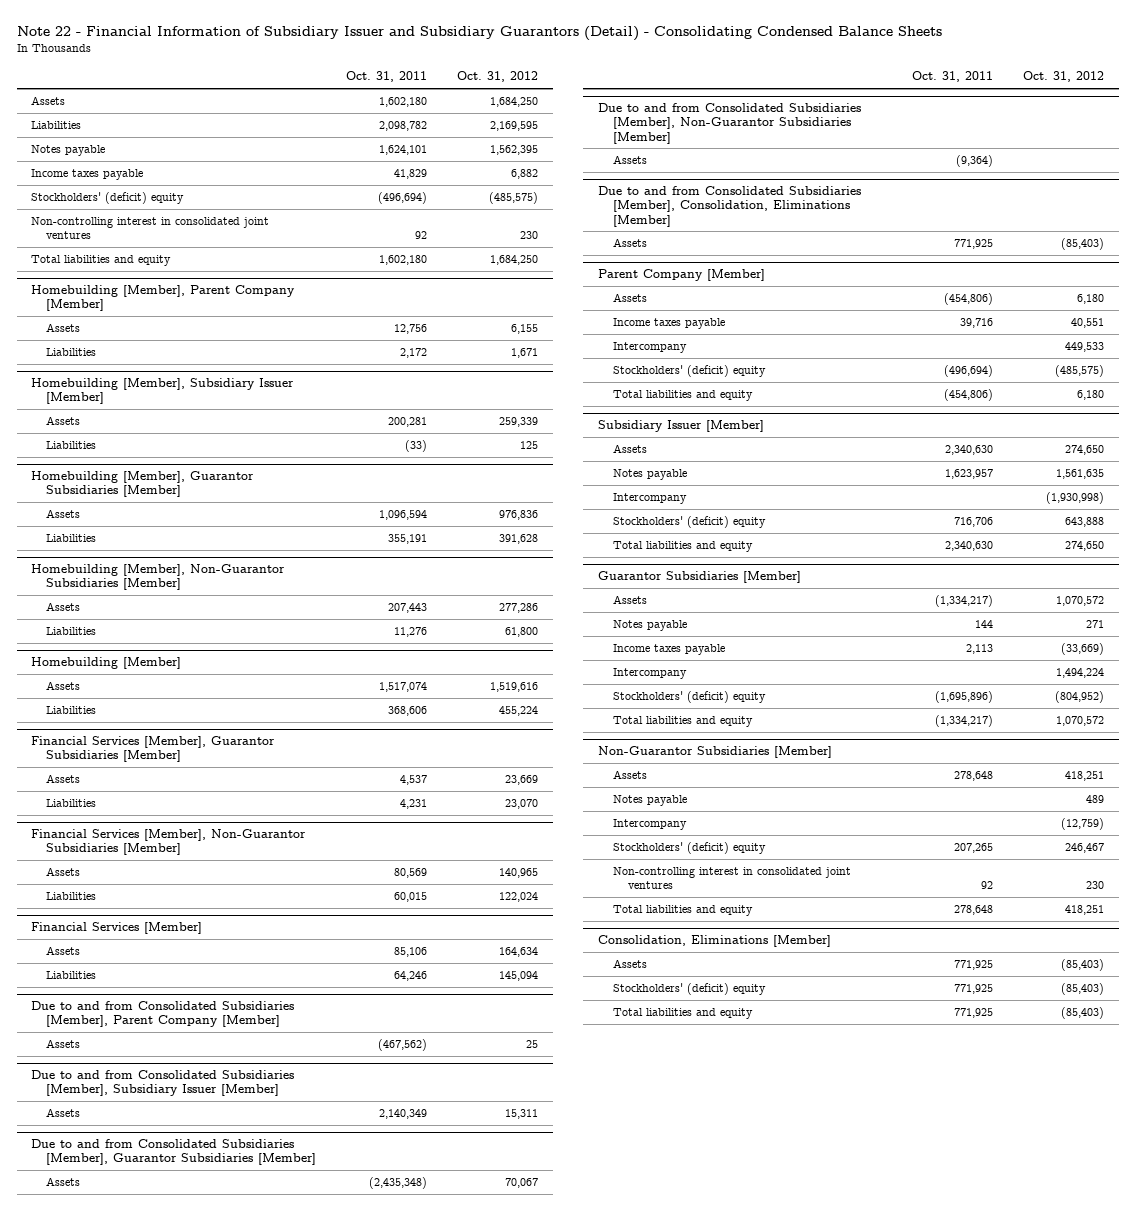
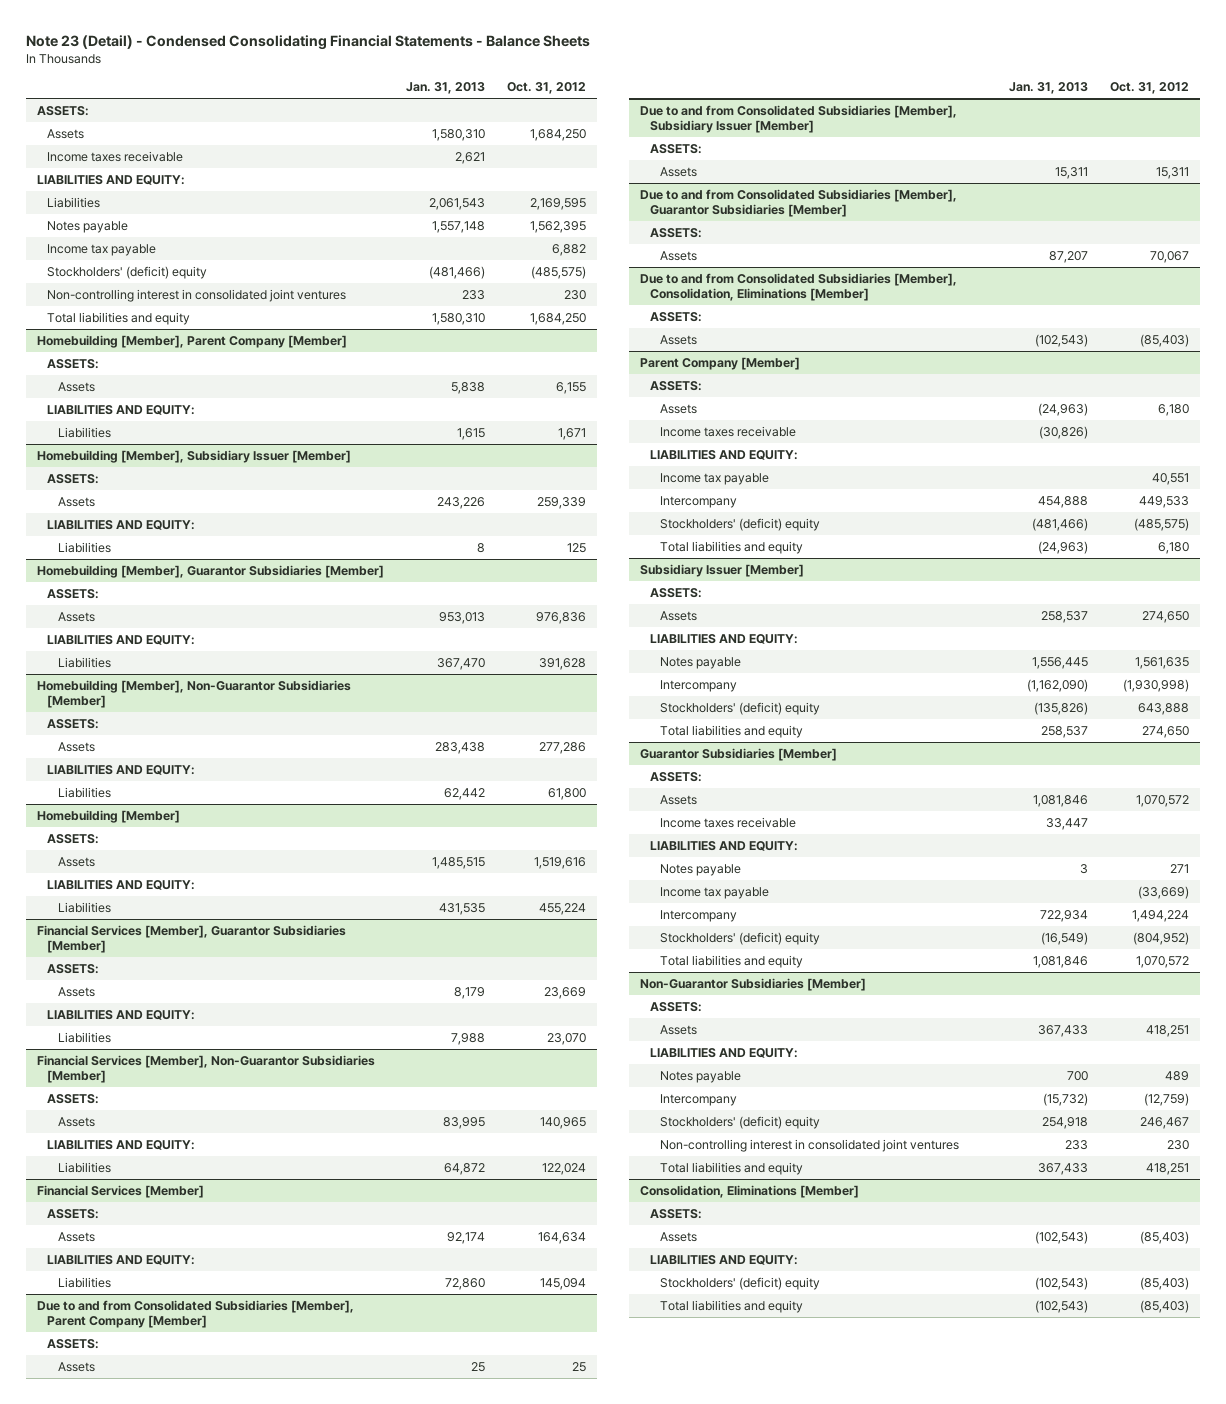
[16,25,942,41] Note 22 - Financial Information of Subsidiary Issuer and Subsidiary Guarantors (Detail) - Consolidating Condensed Balance Sheets -> [26,34,591,50] Note 23 (Detail) - Condensed Consolidating Financial Statements - Balance Sheets
[345,71,427,83] Oct. 31, 2011 -> none
none -> [406,82,486,95] Jan. 31, 2013
none -> [37,105,90,116] ASSETS:
none -> [47,150,184,162] Income taxes receivable
none -> [37,174,186,185] LIABILITIES AND EQUITY:
[31,169,144,181] Income taxes payable -> [47,243,157,256] Income tax payable
none -> [47,358,100,369] ASSETS:
none -> [47,404,196,415] LIABILITIES AND EQUITY:
none -> [47,473,100,484] ASSETS:
none -> [47,519,196,530] LIABILITIES AND EQUITY:
none -> [47,588,100,599] ASSETS:
none -> [47,634,196,645] LIABILITIES AND EQUITY:
none -> [47,718,100,729] ASSETS:
none -> [47,764,196,775] LIABILITIES AND EQUITY:
none -> [47,833,100,844] ASSETS:
none -> [47,879,196,890] LIABILITIES AND EQUITY:
none -> [47,963,100,974] ASSETS:
none -> [47,1009,196,1020] LIABILITIES AND EQUITY:
none -> [47,1093,100,1104] ASSETS:
none -> [47,1139,196,1150] LIABILITIES AND EQUITY:
none -> [47,1208,100,1219] ASSETS:
none -> [47,1254,196,1265] LIABILITIES AND EQUITY:
none -> [47,1338,100,1349] ASSETS:
none -> [650,143,703,154] ASSETS:
none -> [650,227,703,238] ASSETS:
[597,103,861,144] Due to and from Consolidated Subsidiaries [Member], Non-Guarantor Subsidiaries [Member] -> none
[612,155,647,165] Assets -> none
none -> [650,311,703,322] ASSETS:
none -> [650,380,703,391] ASSETS:
none -> [660,425,797,437] Income taxes receivable
none -> [650,449,799,460] LIABILITIES AND EQUITY:
[612,318,725,330] Income taxes payable -> [660,472,770,485] Income tax payable
none -> [650,587,703,598] ASSETS:
none -> [650,633,799,644] LIABILITIES AND EQUITY:
none -> [650,771,703,782] ASSETS:
none -> [660,816,797,828] Income taxes receivable
none -> [650,840,799,851] LIABILITIES AND EQUITY:
[612,644,725,656] Income taxes payable -> [660,886,770,899] Income tax payable
none -> [650,1001,703,1012] ASSETS:
none -> [650,1047,799,1058] LIABILITIES AND EQUITY:
none -> [650,1208,703,1219] ASSETS:
none -> [650,1254,799,1265] LIABILITIES AND EQUITY:

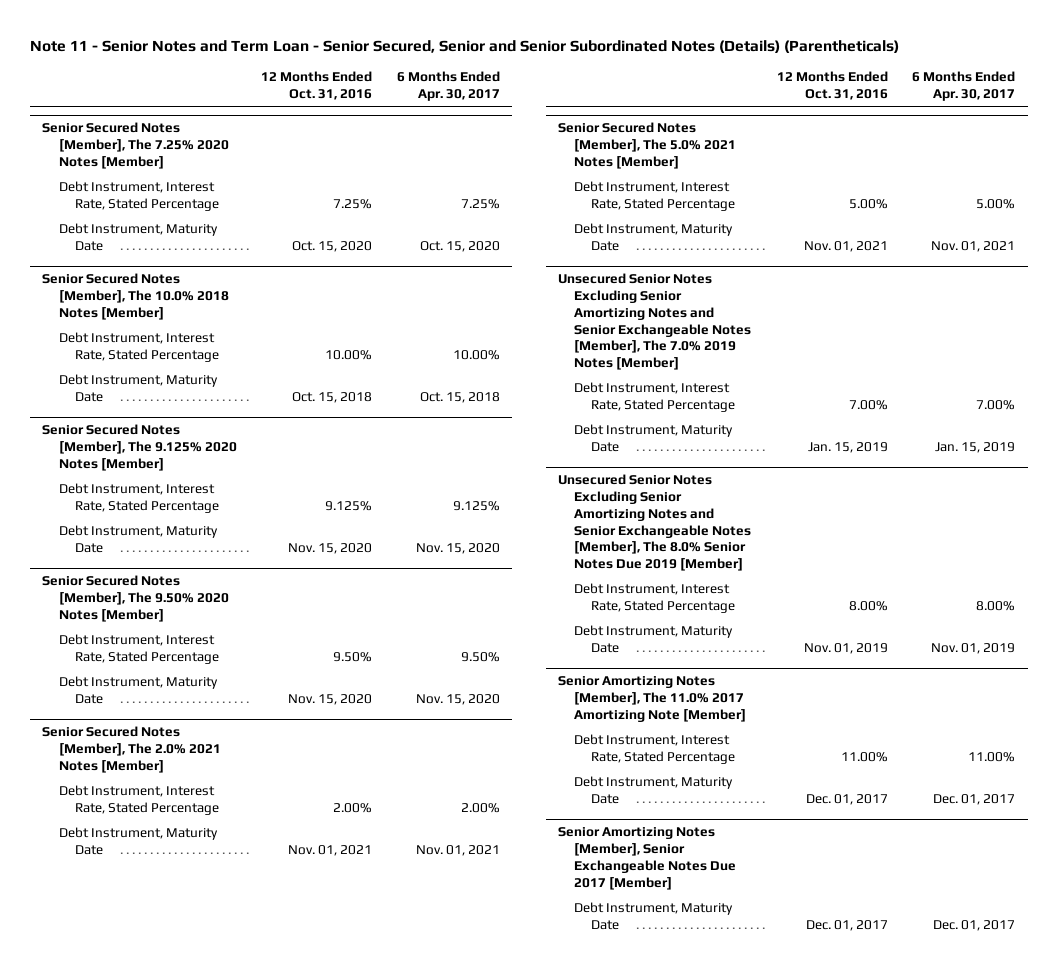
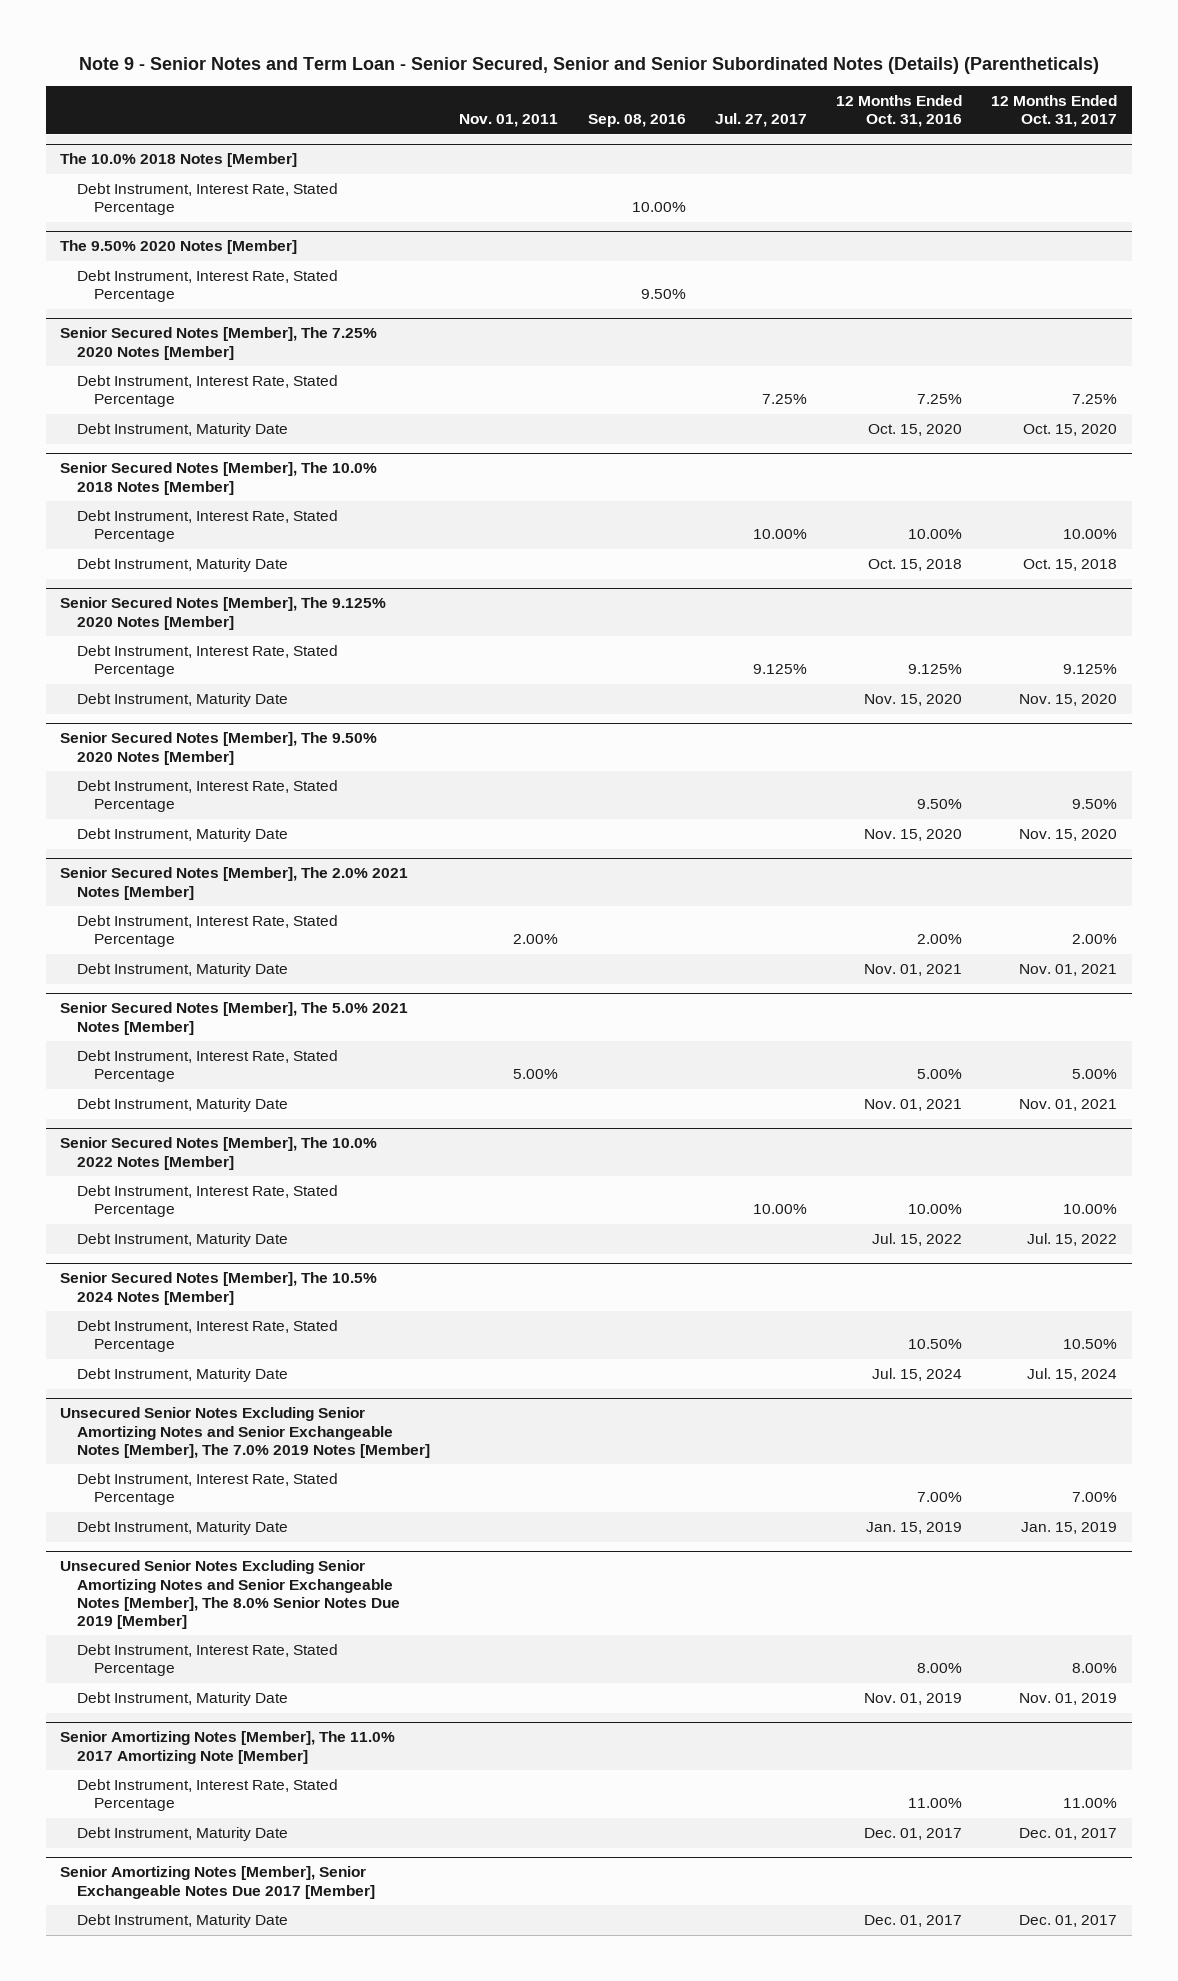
[30,39,900,53] Note 11 - Senior Notes and Term Loan - Senior Secured, Senior and Senior Subordinated Notes (Details) (Parentheticals) -> [78,57,1099,75] Note 9 - Senior Notes and Term Loan - Senior Secured, Senior and Senior Subordinated Notes (Details) (Parentheticals)
[396,71,500,102] 6 Months Ended Apr. 30, 2017 -> none
none -> [459,114,559,128] Nov. 01, 2011
none -> [587,114,686,128] Sep. 08, 2016
none -> [714,113,807,128] Jul. 27, 2017
none -> [991,95,1118,128] 12 Months Ended Oct. 31, 2017
none -> [60,153,298,168] The 10.0% 2018 Notes [Member]
none -> [77,183,339,216] Debt Instrument, Interest Rate, Stated Percentage
none -> [60,240,298,255] The 9.50% 2020 Notes [Member]
none -> [77,270,339,303] Debt Instrument, Interest Rate, Stated Percentage
none -> [60,1137,378,1170] Senior Secured Notes [Member], The 10.0% 2022 Notes [Member]
none -> [77,1185,339,1218] Debt Instrument, Interest Rate, Stated Percentage
none -> [77,1233,289,1248] Debt Instrument, Maturity Date
none -> [60,1272,378,1305] Senior Secured Notes [Member], The 10.5% 2024 Notes [Member]
none -> [77,1320,339,1353] Debt Instrument, Interest Rate, Stated Percentage
none -> [77,1368,289,1383] Debt Instrument, Maturity Date

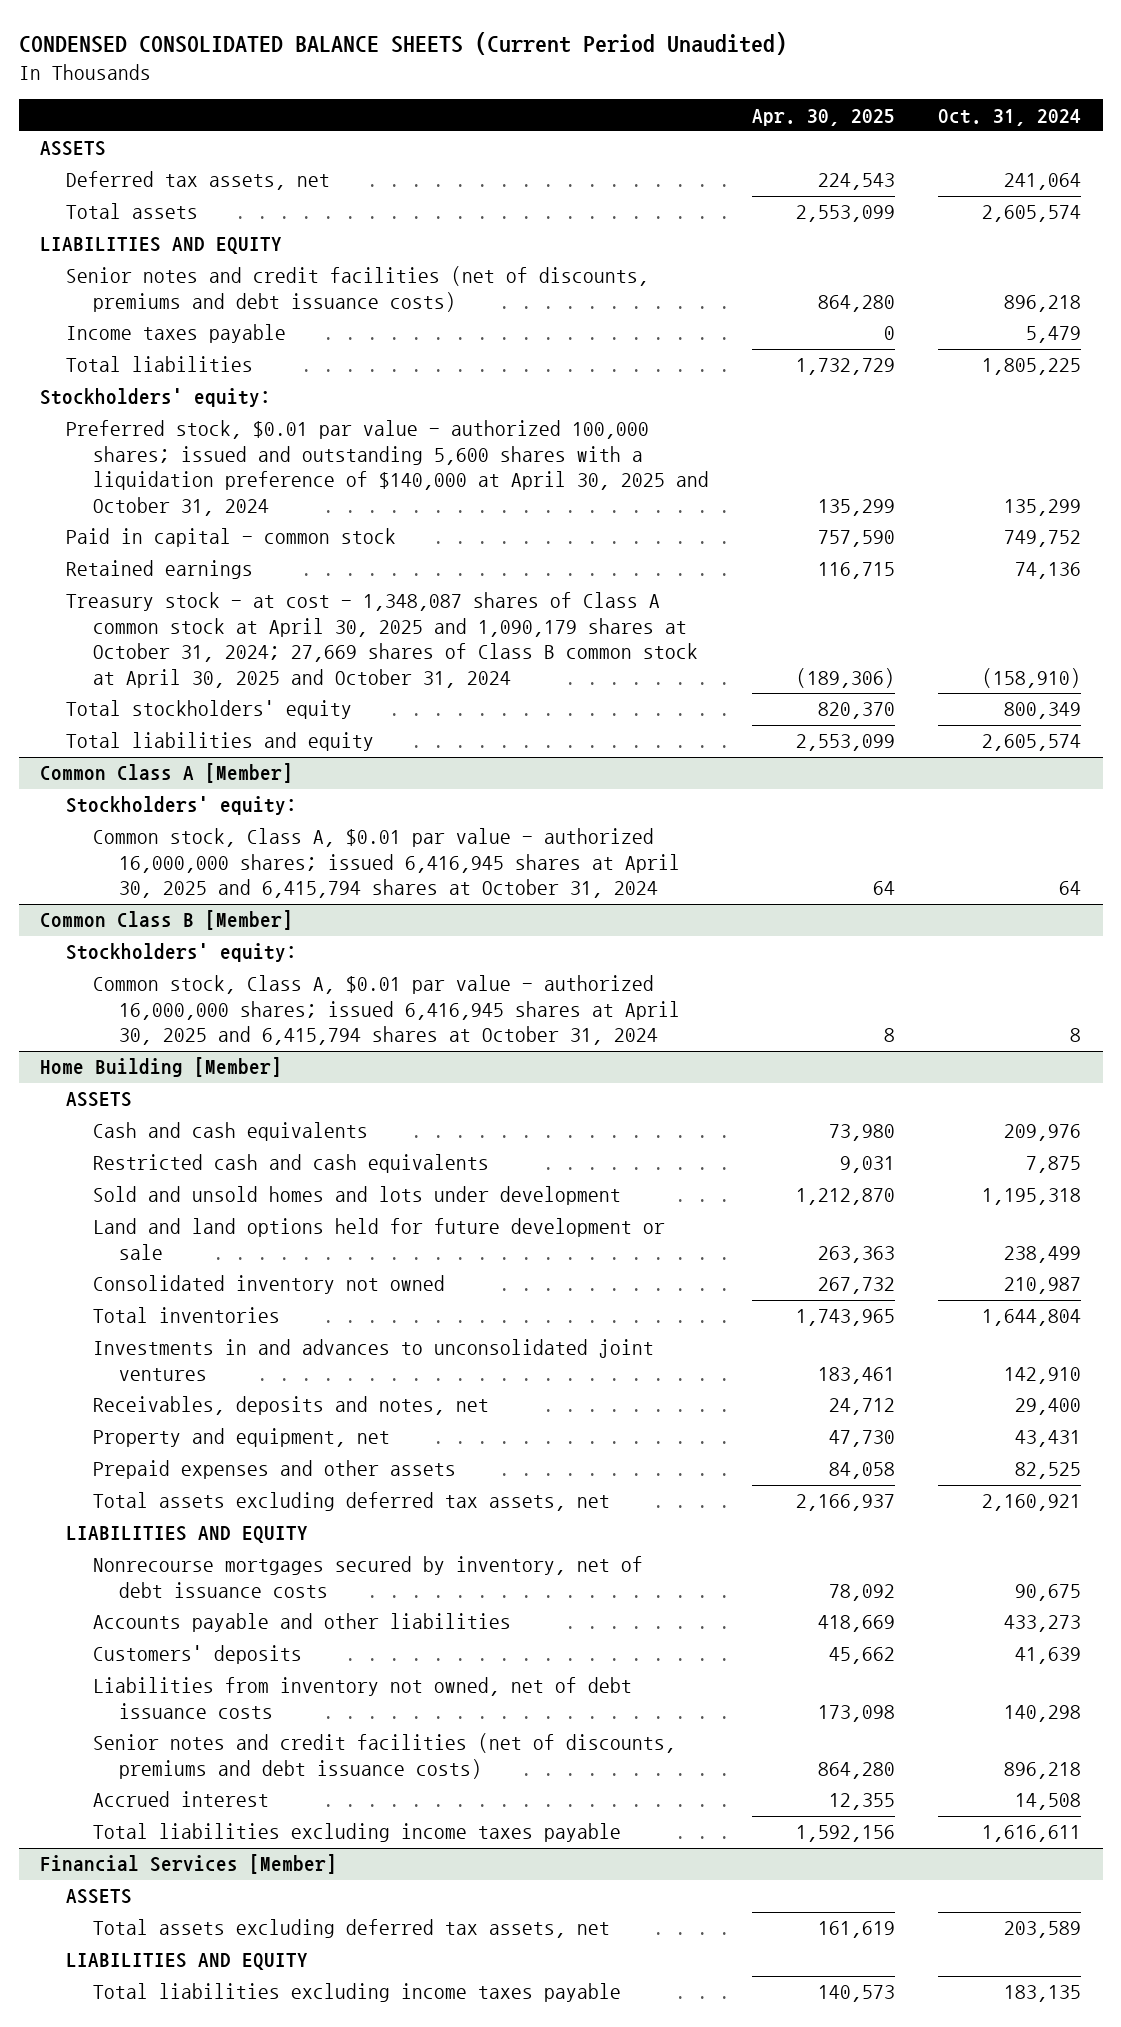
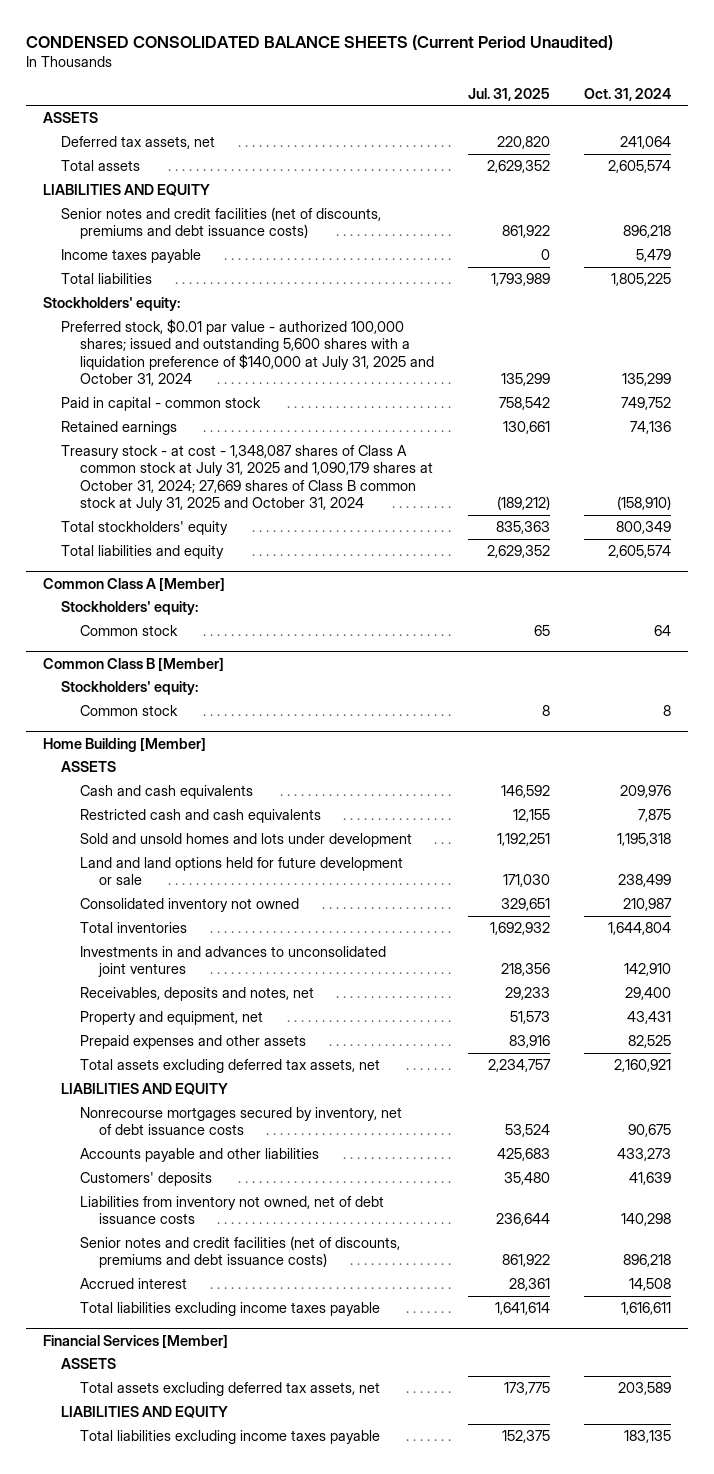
[751,108,895,126] Apr. 30, 2025 -> none
none -> [468,87,551,101] Jul. 31, 2025
[66,420,709,516] Preferred stock, $0.01 par value - authorized 100,000 shares; issued and outstanding 5,600 shares with a liquidation preference of $140,000 at April 30, 2025 and October 31, 2024 -> [61,319,435,387] Preferred stock, $0.01 par value - authorized 100,000 shares; issued and outstanding 5,600 shares with a liquidation preference of $140,000 at July 31, 2025 and October 31, 2024
[66,592,698,688] Treasury stock - at cost - 1,348,087 shares of Class A common stock at April 30, 2025 and 1,090,179 shares at October 31, 2024; 27,669 shares of Class B common stock at April 30, 2025 and October 31, 2024 -> [61,445,434,512] Treasury stock - at cost - 1,348,087 shares of Class A common stock at July 31, 2025 and 1,090,179 shares at October 31, 2024; 27,669 shares of Class B common stock at July 31, 2025 and October 31, 2024
[92,828,680,899] Common stock, Class A, $0.01 par value - authorized 16,000,000 shares; issued 6,416,945 shares at April 30, 2025 and 6,415,794 shares at October 31, 2024 -> [80,625,179,637] Common stock
[92,975,680,1046] Common stock, Class A, $0.01 par value - authorized 16,000,000 shares; issued 6,416,945 shares at April 30, 2025 and 6,415,794 shares at October 31, 2024 -> [80,705,179,717] Common stock

